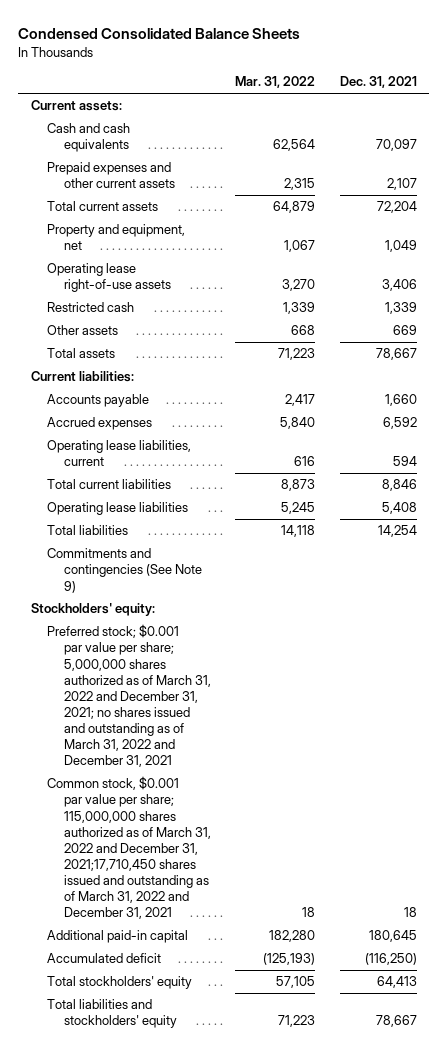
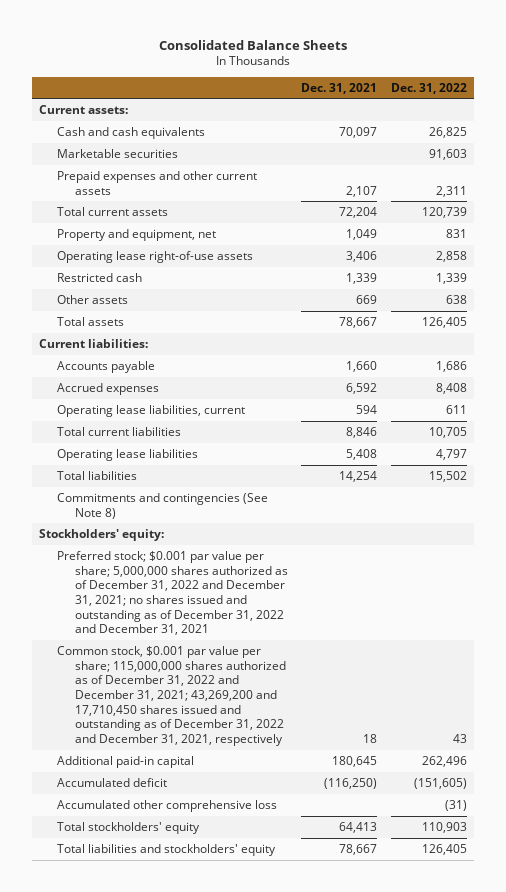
[18,27,301,39] Condensed Consolidated Balance Sheets -> [158,39,347,50] Consolidated Balance Sheets
[235,76,316,89] Mar. 31, 2022 -> none
none -> [390,82,467,94] Dec. 31, 2022
none -> [56,148,178,158] Marketable securities
[47,548,202,593] Commitments and contingencies (See Note 9) -> [56,492,268,519] Commitments and contingencies (See Note 8)
[47,624,211,767] Preferred stock; $0.001 par value per share; 5,000,000 shares authorized as of March 31, 2022 and December 31, 2021; no shares issued and outstanding as of March 31, 2022 and December 31, 2021 -> [56,550,288,636] Preferred stock; $0.001 par value per share; 5,000,000 shares authorized as of December 31, 2022 and December 31, 2021; no shares issued and outstanding as of December 31, 2022 and December 31, 2021
[47,776,211,919] Common stock, $0.001 par value per share; 115,000,000 shares authorized as of March 31, 2022 and December 31, 2021;17,710,450 shares issued and outstanding as of March 31, 2022 and December 31, 2021 -> [56,645,286,747] Common stock, $0.001 par value per share; 115,000,000 shares authorized as of December 31, 2022 and December 31, 2021; 43,269,200 and 17,710,450 shares issued and outstanding as of December 31, 2022 and December 31, 2021, respectively
none -> [56,799,277,812] Accumulated other comprehensive loss

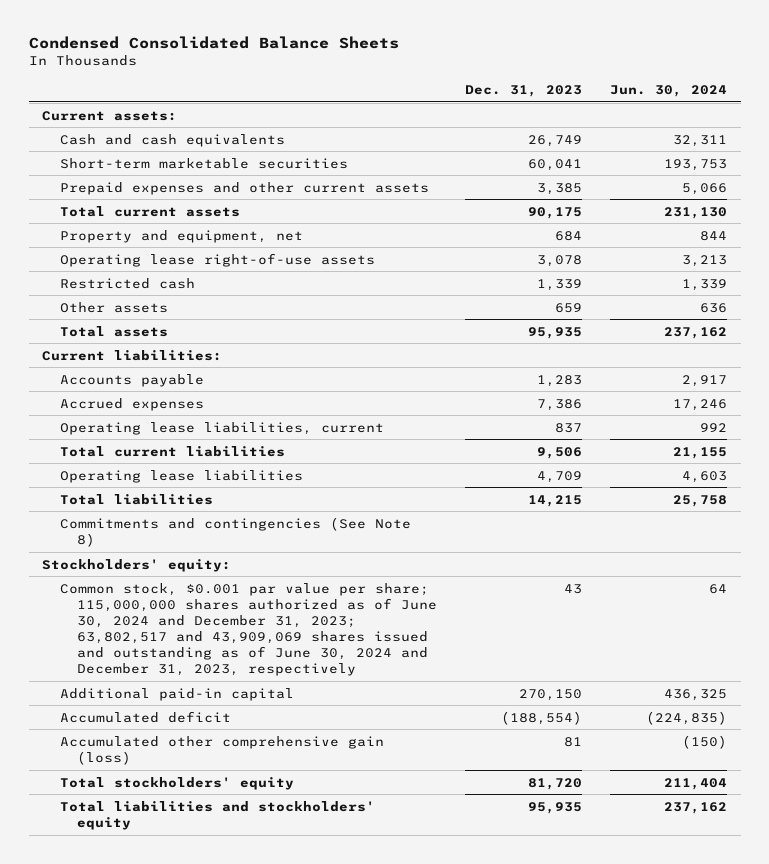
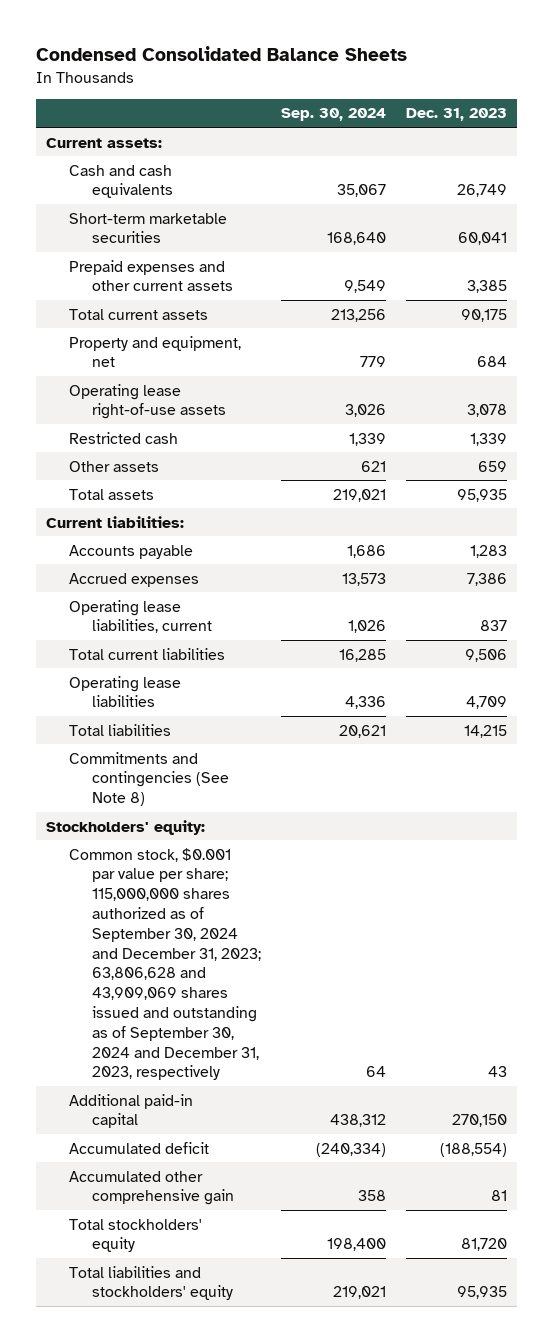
[609,84,727,97] Jun. 30, 2024 -> none
none -> [281,108,387,122] Sep. 30, 2024
[59,582,438,677] Common stock, $0.001 par value per share; 115,000,000 shares authorized as of June 30, 2024 and December 31, 2023; 63,802,517 and 43,909,069 shares issued and outstanding as of June 30, 2024 and December 31, 2023, respectively -> [69,847,262,1081] Common stock, $0.001 par value per share; 115,000,000 shares authorized as of September 30, 2024 and December 31, 2023; 63,806,628 and 43,909,069 shares issued and outstanding as of September 30, 2024 and December 31, 2023, respectively
[59,735,384,765] Accumulated other comprehensive gain (loss) -> [69,1170,235,1206] Accumulated other comprehensive gain

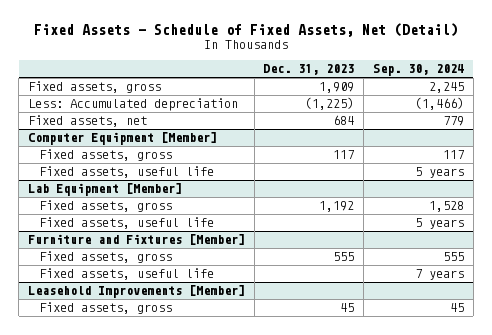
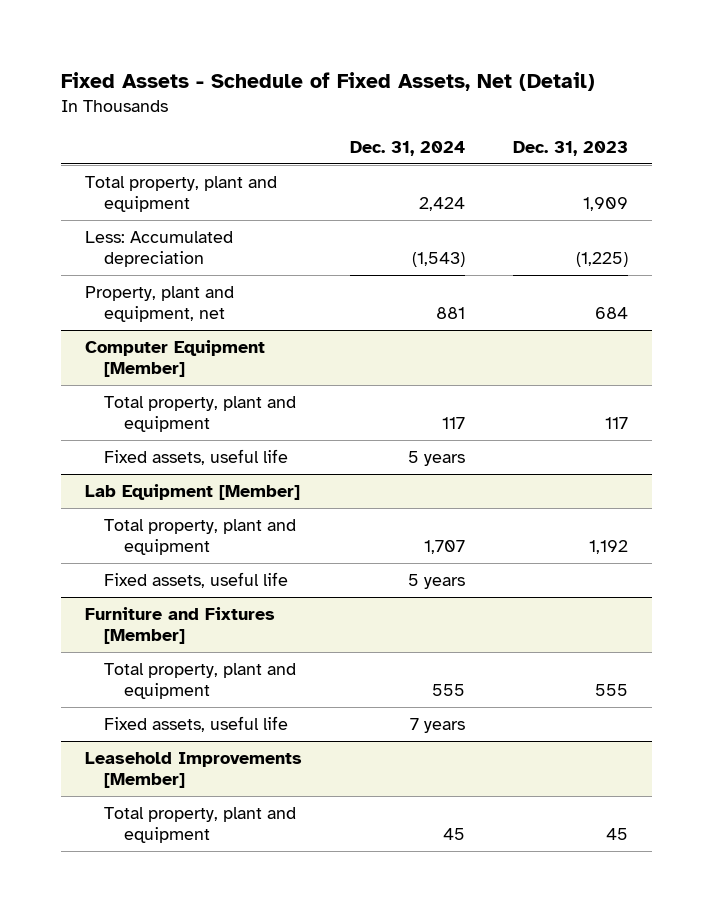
[372,64,464,77] Sep. 30, 2024 -> none
none -> [349,140,465,156] Dec. 31, 2024
[27,81,161,94] Fixed assets, gross -> [84,175,277,213] Total property, plant and equipment
[27,115,147,128] Fixed assets, net -> [84,285,234,323] Property, plant and equipment, net
[38,149,172,162] Fixed assets, gross -> [104,395,297,433] Total property, plant and equipment
[38,200,172,213] Fixed assets, gross -> [104,518,297,556] Total property, plant and equipment
[38,251,172,264] Fixed assets, gross -> [104,662,297,700] Total property, plant and equipment
[38,302,172,315] Fixed assets, gross -> [104,806,297,844] Total property, plant and equipment

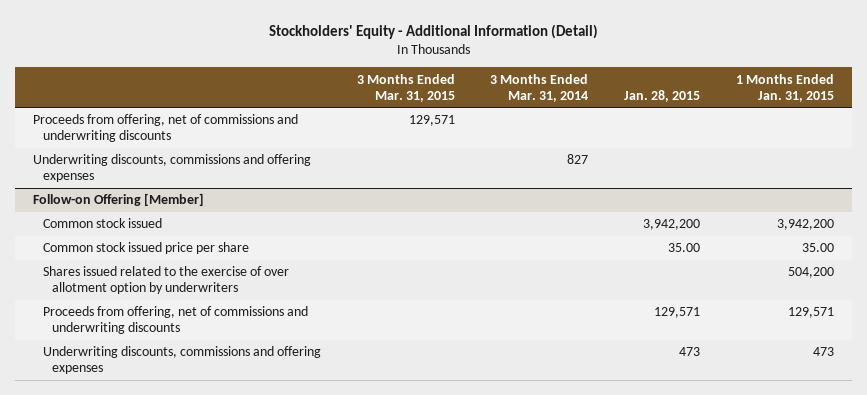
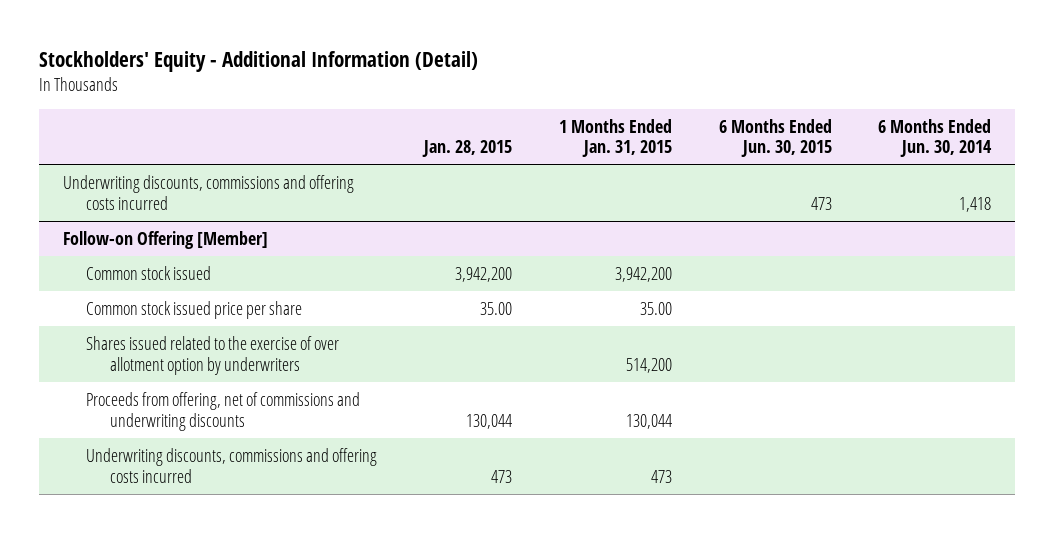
[356,73,455,102] 3 Months Ended Mar. 31, 2015 -> none
[490,73,589,102] 3 Months Ended Mar. 31, 2014 -> none
none -> [718,118,832,158] 6 Months Ended Jun. 30, 2015
none -> [878,118,993,158] 6 Months Ended Jun. 30, 2014
[33,114,299,143] Proceeds from offering, net of commissions and underwriting discounts -> none
[33,154,312,183] Underwriting discounts, commissions and offering expenses -> [62,174,354,210] Underwriting discounts, commissions and offering costs incurred
[788,267,835,279] 504,200 -> [625,357,672,373] 514,200
[654,307,701,319] 129,571 -> [466,413,513,429] 130,044
[788,307,835,319] 129,571 -> [625,413,672,429] 130,044
[42,346,321,375] Underwriting discounts, commissions and offering expenses -> [86,447,378,483] Underwriting discounts, commissions and offering costs incurred

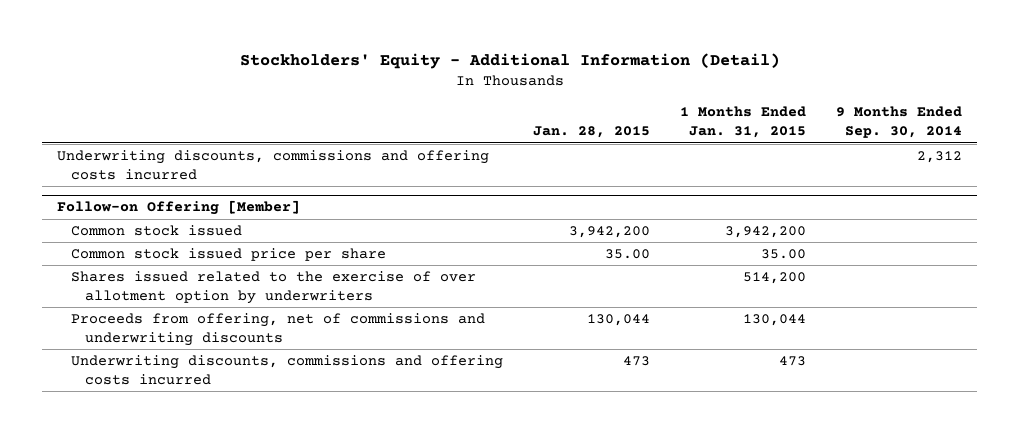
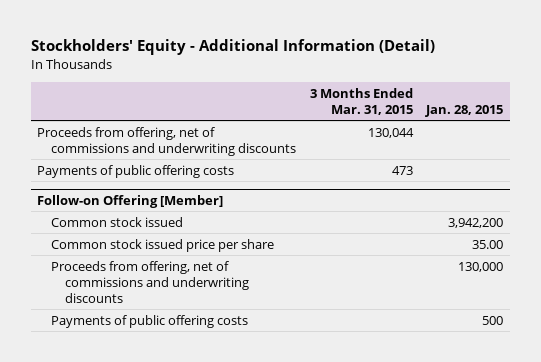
[680,106,807,139] 1 Months Ended Jan. 31, 2015 -> none
[836,106,963,139] 9 Months Ended Sep. 30, 2014 -> none
none -> [309,87,413,115] 3 Months Ended Mar. 31, 2015
none -> [37,126,297,156] Proceeds from offering, net of commissions and underwriting discounts
[57,150,490,180] Underwriting discounts, commissions and offering costs incurred -> [37,164,235,178] Payments of public offering costs
[70,271,476,304] Shares issued related to the exercise of over allotment option by underwriters -> none
[587,314,651,327] 130,044 -> [458,261,504,272] 130,000
[70,355,503,385] Underwriting discounts, commissions and offering costs incurred -> [51,314,249,328] Payments of public offering costs
[623,356,651,367] 473 -> [482,315,504,325] 500

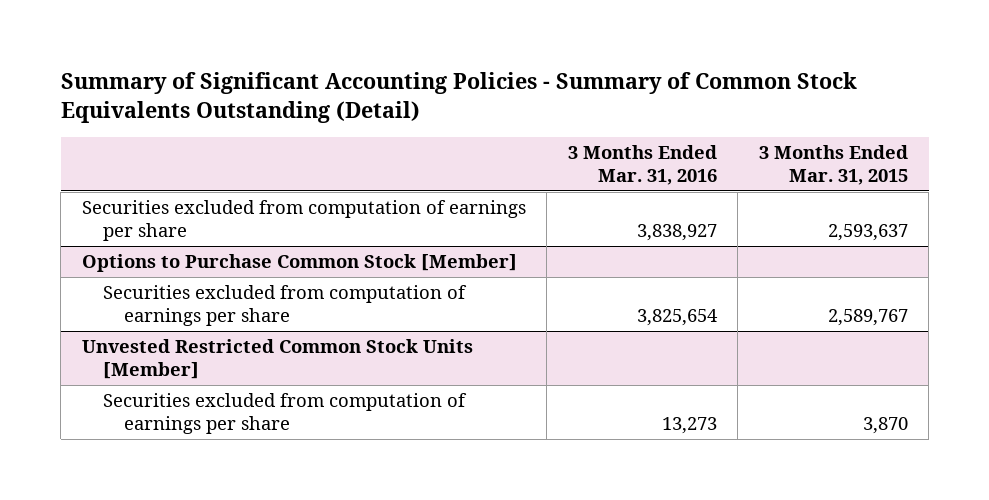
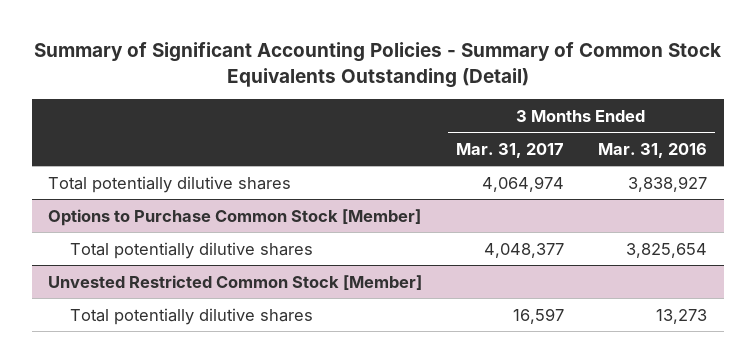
[758,144,908,185] 3 Months Ended Mar. 31, 2015 -> none
none -> [456,142,565,158] Mar. 31, 2017
[81,199,526,242] Securities excluded from computation of earnings per share -> [48,175,292,193] Total potentially dilutive shares
[102,284,467,327] Securities excluded from computation of earnings per share -> [70,241,314,259] Total potentially dilutive shares
[81,338,473,380] Unvested Restricted Common Stock Units [Member] -> [48,274,423,290] Unvested Restricted Common Stock [Member]
[102,392,467,435] Securities excluded from computation of earnings per share -> [70,307,314,325] Total potentially dilutive shares

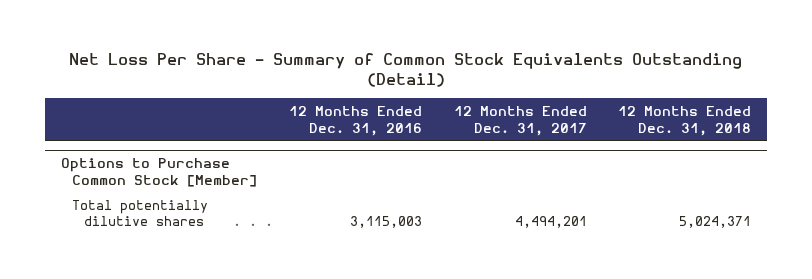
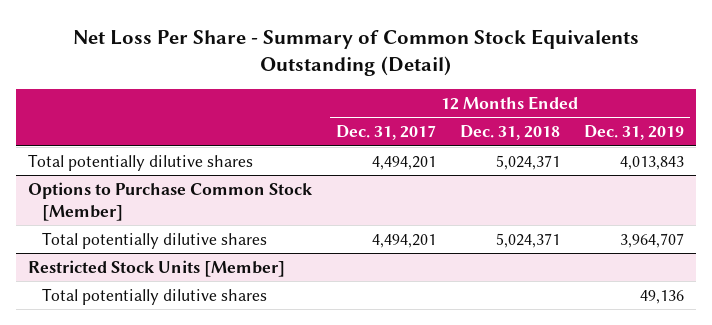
[288,106,422,136] 12 Months Ended Dec. 31, 2016 -> none
none -> [583,125,684,141] Dec. 31, 2019
none -> [28,153,254,171] Total potentially dilutive shares
none -> [28,259,286,277] Restricted Stock Units [Member]
none -> [41,287,267,305] Total potentially dilutive shares

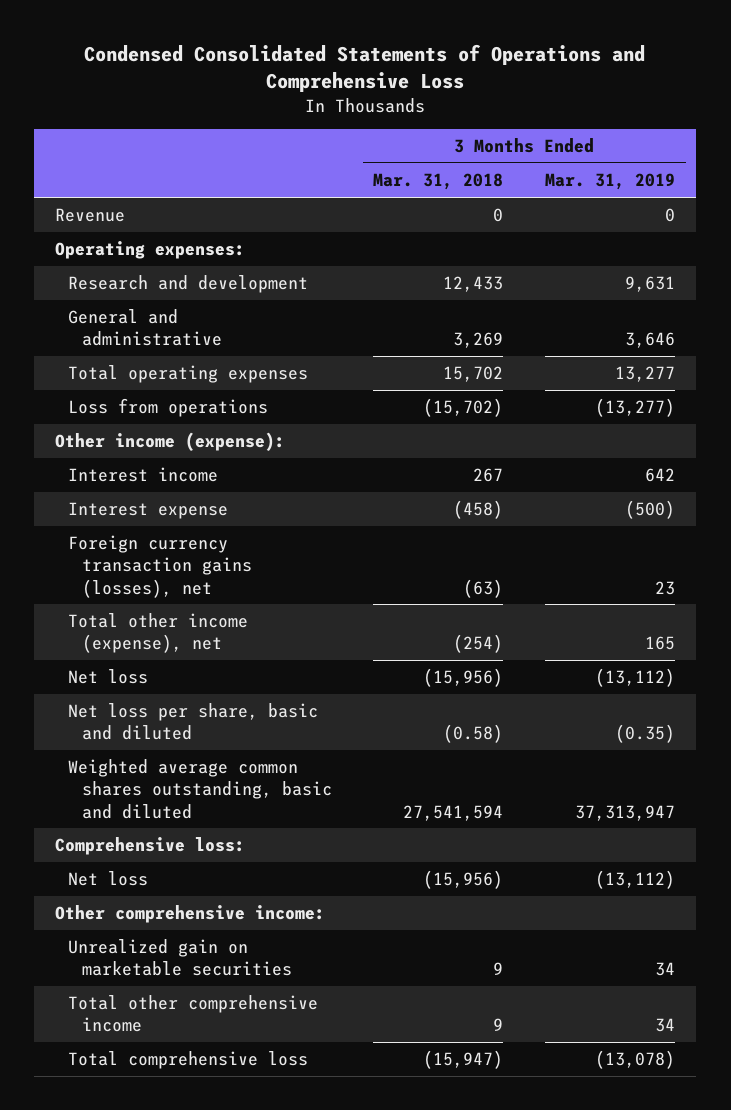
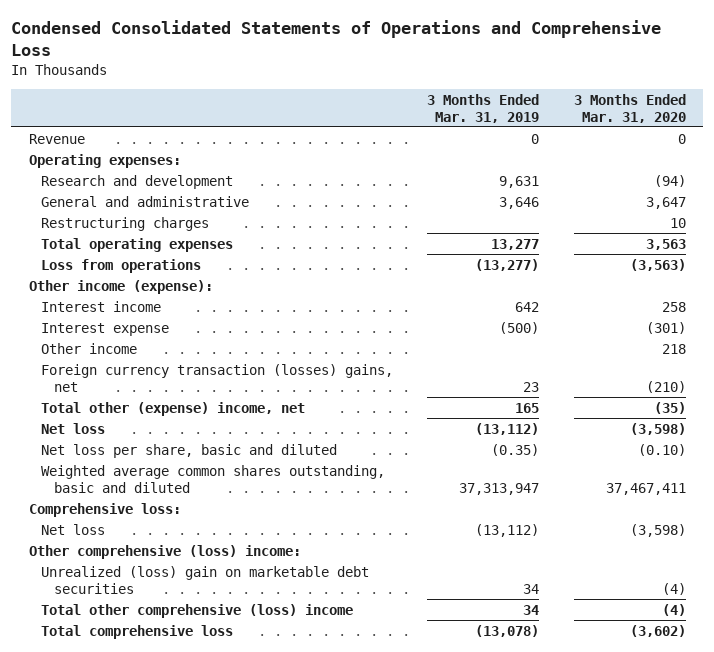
[373,173,504,191] Mar. 31, 2018 -> none
none -> [573,93,686,123] 3 Months Ended Mar. 31, 2020
none -> [41,216,210,231] Restructuring charges
none -> [41,342,138,354] Other income
[68,535,252,598] Foreign currency transaction gains (losses), net -> [41,363,394,392] Foreign currency transaction (losses) gains, net
[68,613,249,654] Total other income (expense), net -> [41,401,306,416] Total other (expense) income, net
[55,905,326,924] Other comprehensive income: -> [28,544,301,559] Other comprehensive (loss) income:
[68,939,292,977] Unrealized gain on marketable securities -> [41,565,370,594] Unrealized (loss) gain on marketable debt securities
[68,995,319,1033] Total other comprehensive income -> [41,603,354,618] Total other comprehensive (loss) income

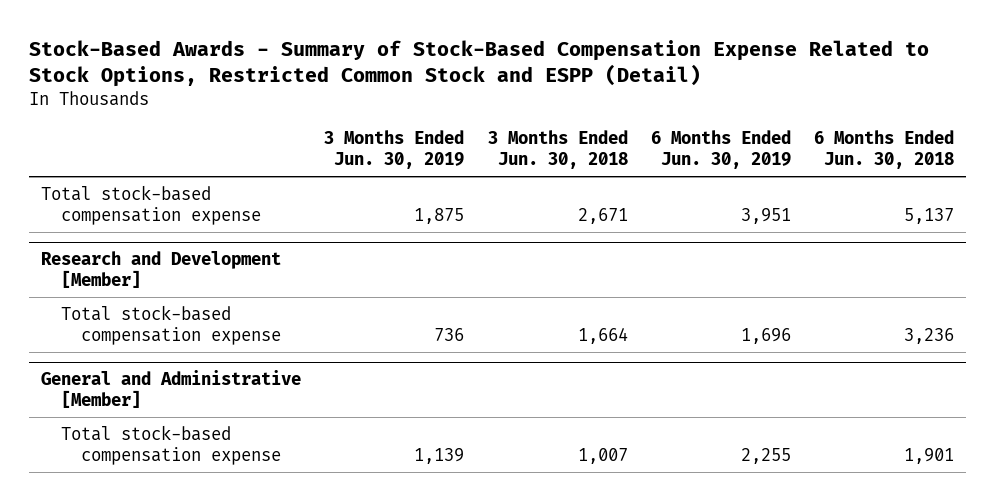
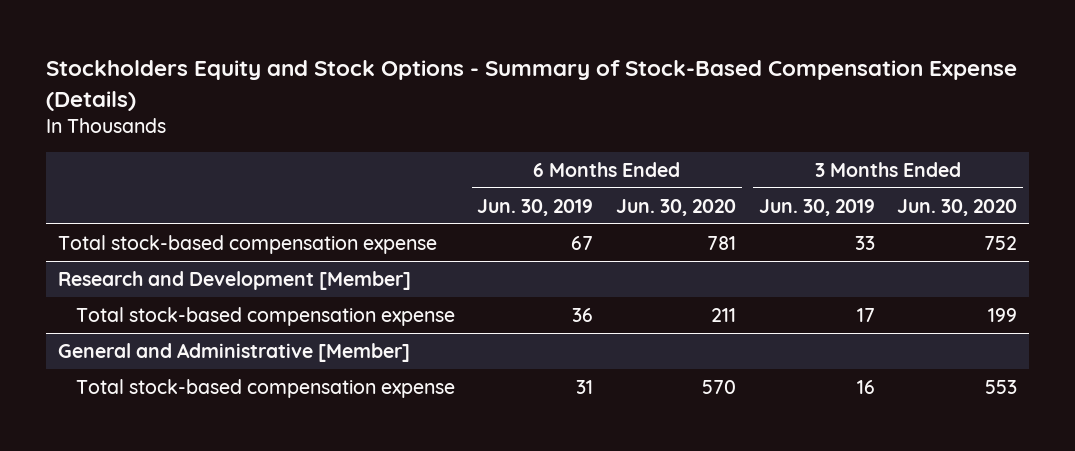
[29,39,930,87] Stock-Based Awards - Summary of Stock-Based Compensation Expense Related to Stock Options, Restricted Common Stock and ESPP (Detail) -> [46,60,1018,111] Stockholders Equity and Stock Options - Summary of Stock-Based Compensation Expense (Details)
[487,129,628,170] 3 Months Ended Jun. 30, 2018 -> none
[814,129,955,170] 6 Months Ended Jun. 30, 2018 -> none
none -> [615,198,736,216] Jun. 30, 2020
none -> [897,198,1018,216] Jun. 30, 2020
[414,207,465,224] 1,875 -> [854,235,875,250] 33
[740,207,791,224] 3,951 -> [571,235,594,250] 67
[434,327,465,341] 736 -> [856,307,875,322] 17
[740,327,791,344] 1,696 -> [572,307,594,322] 36
[414,447,465,464] 1,139 -> [856,379,875,394] 16
[740,447,791,464] 2,255 -> [576,379,594,394] 31

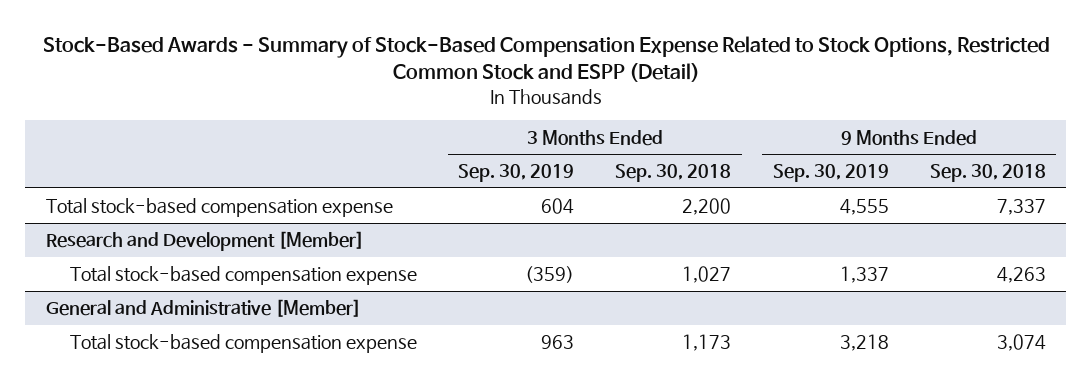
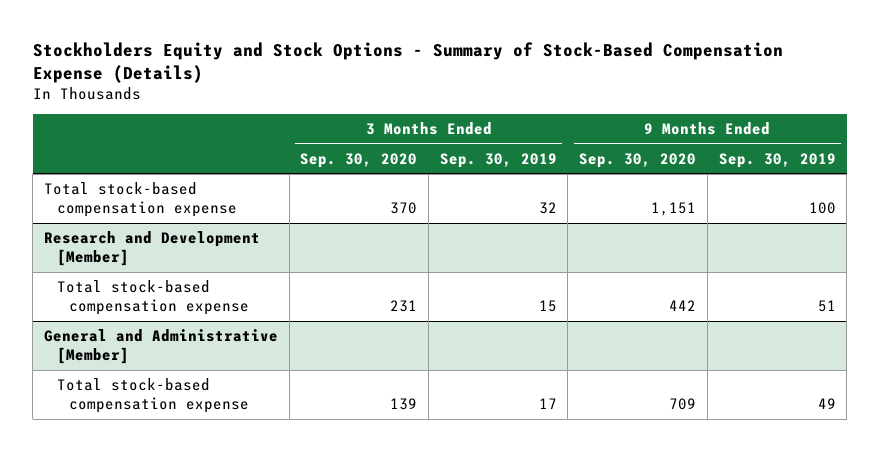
[42,36,1050,83] Stock-Based Awards - Summary of Stock-Based Compensation Expense Related to Stock Options, Restricted Common Stock and ESPP (Detail) -> [32,41,783,83] Stockholders Equity and Stock Options - Summary of Stock-Based Compensation Expense (Details)
[615,164,732,183] Sep. 30, 2018 -> none
[929,164,1046,183] Sep. 30, 2018 -> none
none -> [300,152,418,168] Sep. 30, 2020
none -> [579,152,697,168] Sep. 30, 2020
[541,198,575,215] 604 -> [538,202,557,215] 32
[839,199,889,216] 4,555 -> [808,202,836,215] 100
[525,266,575,284] (359) -> [538,300,557,313] 15
[839,266,889,284] 1,337 -> [817,300,836,313] 51
[541,335,575,350] 963 -> [538,398,557,410] 17
[839,334,889,352] 3,218 -> [817,398,836,410] 49

